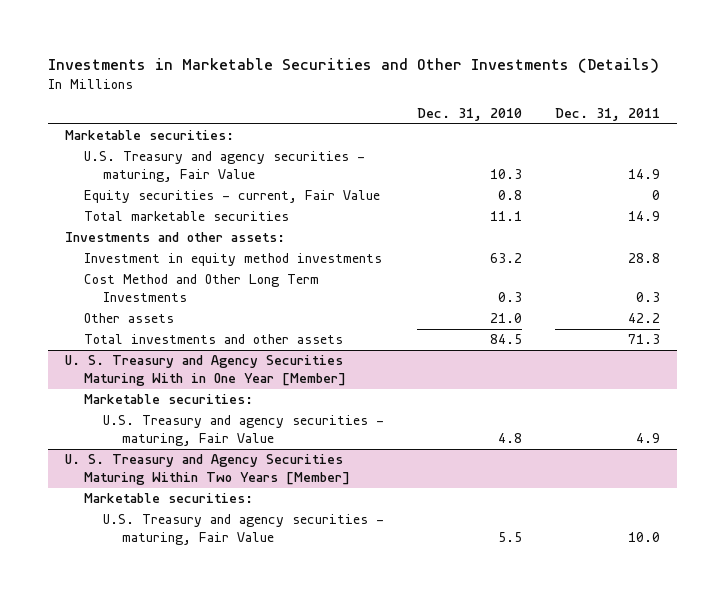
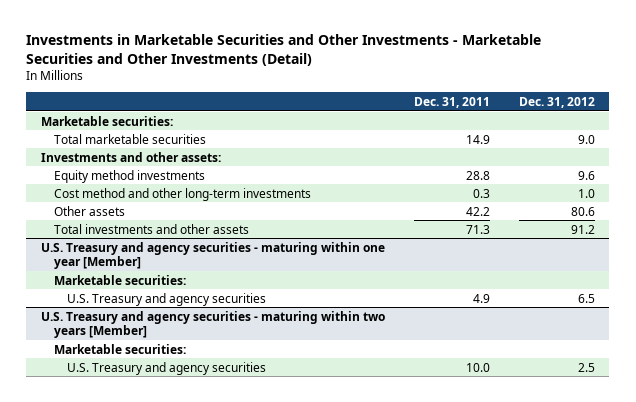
[48,57,660,73] Investments in Marketable Securities and Other Investments (Details) -> [26,34,542,67] Investments in Marketable Securities and Other Investments - Marketable Securities and Other Investments (Detail)
[417,107,523,121] Dec. 31, 2010 -> none
none -> [518,96,595,108] Dec. 31, 2012
[83,151,365,182] U.S. Treasury and agency securities - maturing, Fair Value -> none
[83,190,380,204] Equity securities - current, Fair Value -> none
[83,253,382,267] Investment in equity method investments -> [53,169,205,183] Equity method investments
[83,274,319,302] Cost Method and Other Long Term Investments -> [53,187,311,201] Cost method and other long-term investments
[64,355,346,386] U. S. Treasury and Agency Securities Maturing With in One Year [Member] -> [40,241,385,269] U.S. Treasury and agency securities - maturing within one year [Member]
[103,415,385,446] U.S. Treasury and agency securities - maturing, Fair Value -> [66,292,266,306] U.S. Treasury and agency securities
[64,454,350,485] U. S. Treasury and Agency Securities Maturing Within Two Years [Member] -> [40,310,385,338] U.S. Treasury and agency securities - maturing within two years [Member]
[103,514,385,545] U.S. Treasury and agency securities - maturing, Fair Value -> [66,361,266,375] U.S. Treasury and agency securities

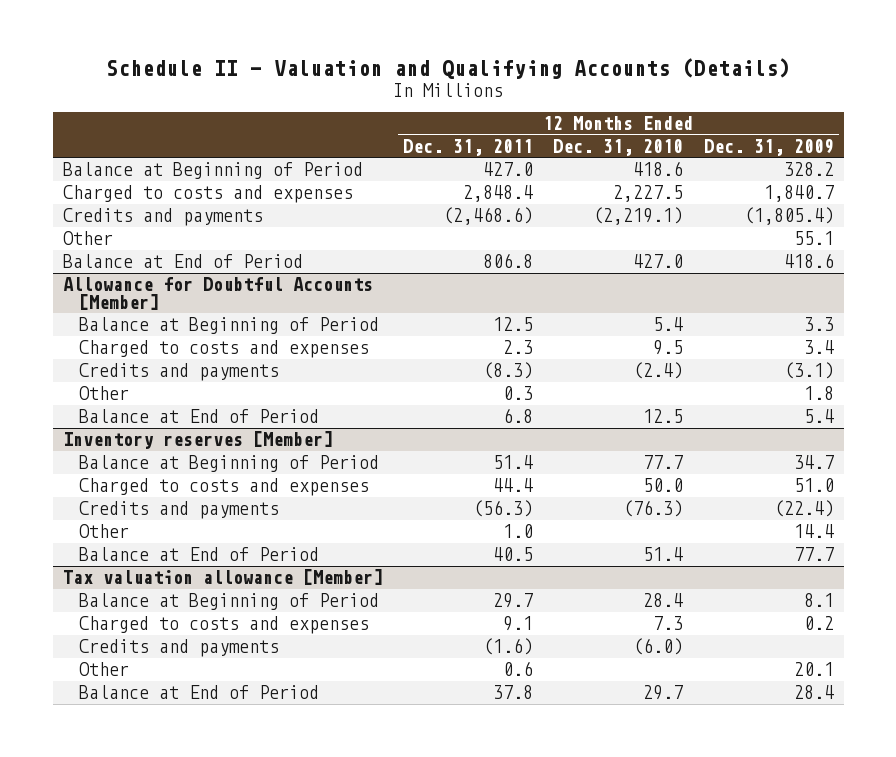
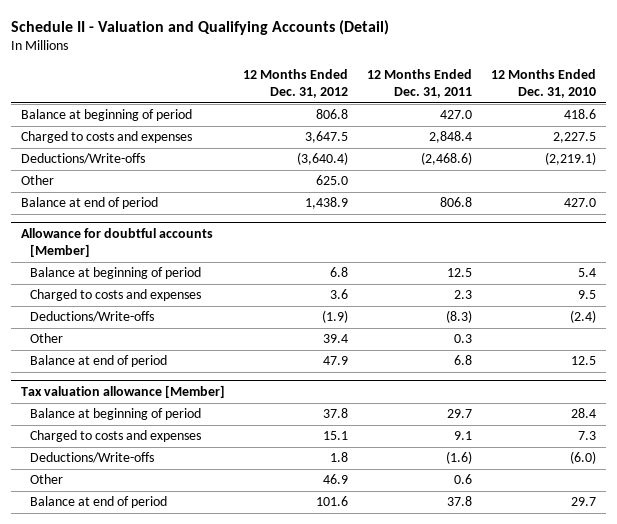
[106,58,791,80] Schedule II - Valuation and Qualifying Accounts (Details) -> [11,19,390,35] Schedule II - Valuation and Qualifying Accounts (Detail)
[703,138,834,156] Dec. 31, 2009 -> none
none -> [243,68,349,99] 12 Months Ended Dec. 31, 2012
[62,162,363,180] Balance at Beginning of Period -> [20,109,192,122] Balance at beginning of period
[62,208,263,227] Credits and payments -> [20,153,145,165] Deductions/Write-offs
[62,254,303,269] Balance at End of Period -> [20,197,158,210] Balance at end of period
[62,277,373,310] Allowance for Doubtful Accounts [Member] -> [20,228,213,258] Allowance for doubtful accounts [Member]
[79,317,380,335] Balance at Beginning of Period -> [30,267,202,280] Balance at beginning of period
[79,363,280,382] Credits and payments -> [30,311,155,323] Deductions/Write-offs
[62,431,333,450] Inventory reserves [Member] -> none
[79,455,380,473] Balance at Beginning of Period -> none
[79,478,370,497] Charged to costs and expenses -> none
[79,501,280,520] Credits and payments -> none
[79,524,130,539] Other -> none
[79,547,320,562] Balance at End of Period -> none
[79,409,320,424] Balance at End of Period -> [30,355,168,368] Balance at end of period
[79,593,380,611] Balance at Beginning of Period -> [30,408,202,421] Balance at beginning of period
[79,639,280,658] Credits and payments -> [30,452,155,464] Deductions/Write-offs
[79,685,320,700] Balance at End of Period -> [30,496,168,509] Balance at end of period

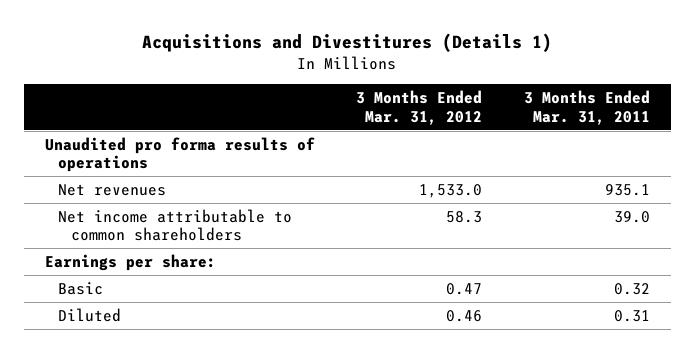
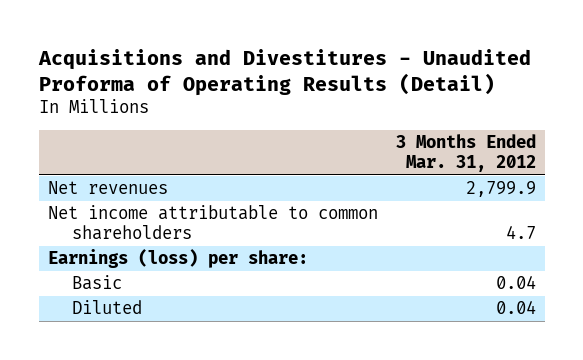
[142,33,553,53] Acquisitions and Divestitures (Details 1) -> [37,48,531,96] Acquisitions and Divestitures - Unaudited Proforma of Operating Results (Detail)
[523,90,650,125] 3 Months Ended Mar. 31, 2011 -> none
[44,137,315,173] Unaudited pro forma results of operations -> none
[419,184,483,199] 1,533.0 -> [465,181,536,198] 2,799.9
[446,211,483,224] 58.3 -> [505,225,536,240] 4.7
[44,254,216,272] Earnings per share: -> [47,249,308,269] Earnings (loss) per share:
[446,283,483,296] 0.47 -> [495,275,536,290] 0.04
[446,310,483,323] 0.46 -> [495,300,536,315] 0.04

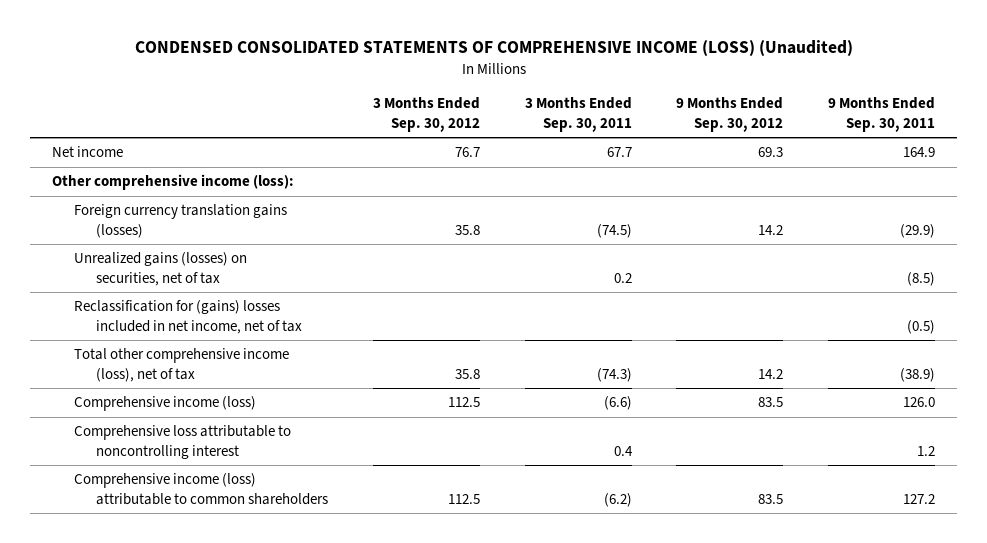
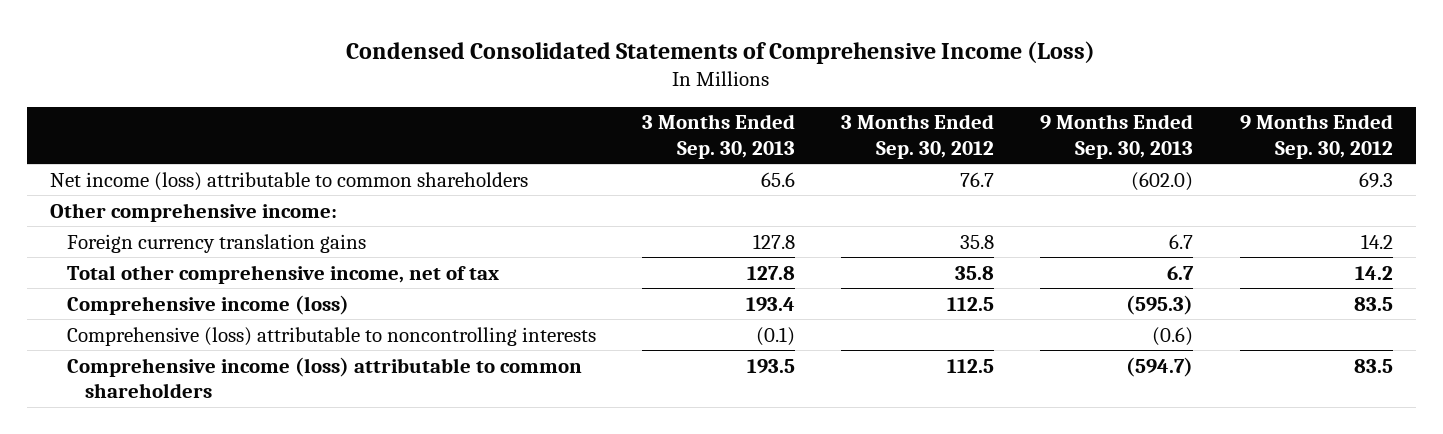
[134,40,853,57] CONDENSED CONSOLIDATED STATEMENTS OF COMPREHENSIVE INCOME (LOSS) (Unaudited) -> [346,40,1096,64] Condensed Consolidated Statements of Comprehensive Income (Loss)
[524,97,632,132] 3 Months Ended Sep. 30, 2011 -> none
[827,97,935,132] 9 Months Ended Sep. 30, 2011 -> none
none -> [642,114,796,159] 3 Months Ended Sep. 30, 2013
none -> [1040,114,1194,159] 9 Months Ended Sep. 30, 2013
[74,252,248,286] Unrealized gains (losses) on securities, net of tax -> none
[74,300,303,334] Reclassification for (gains) losses included in net income, net of tax -> none
[52,146,124,158] Net income -> [49,171,528,191] Net income (loss) attributable to common shareholders
[52,174,295,191] Other comprehensive income (loss): -> [49,202,337,222] Other comprehensive income:
[74,204,288,238] Foreign currency translation gains (losses) -> [67,233,367,253] Foreign currency translation gains
[74,348,290,382] Total other comprehensive income (loss), net of tax -> [67,264,500,284] Total other comprehensive income, net of tax
[74,425,292,459] Comprehensive loss attributable to noncontrolling interest -> [67,326,597,346] Comprehensive (loss) attributable to noncontrolling interests

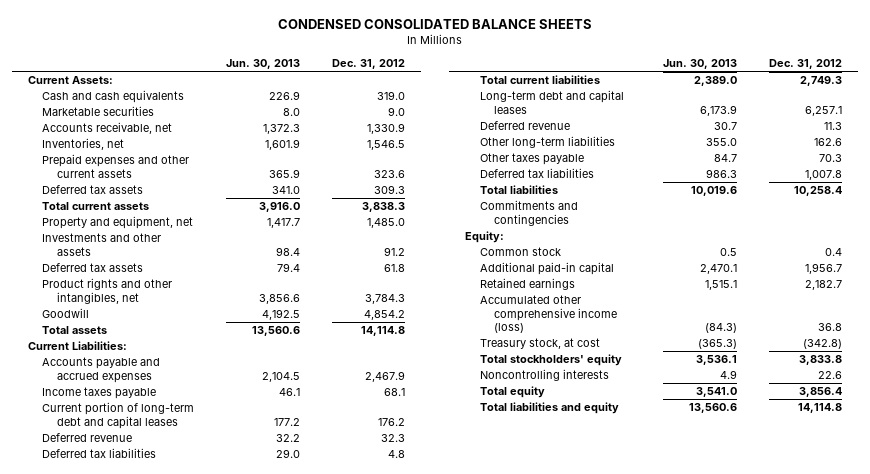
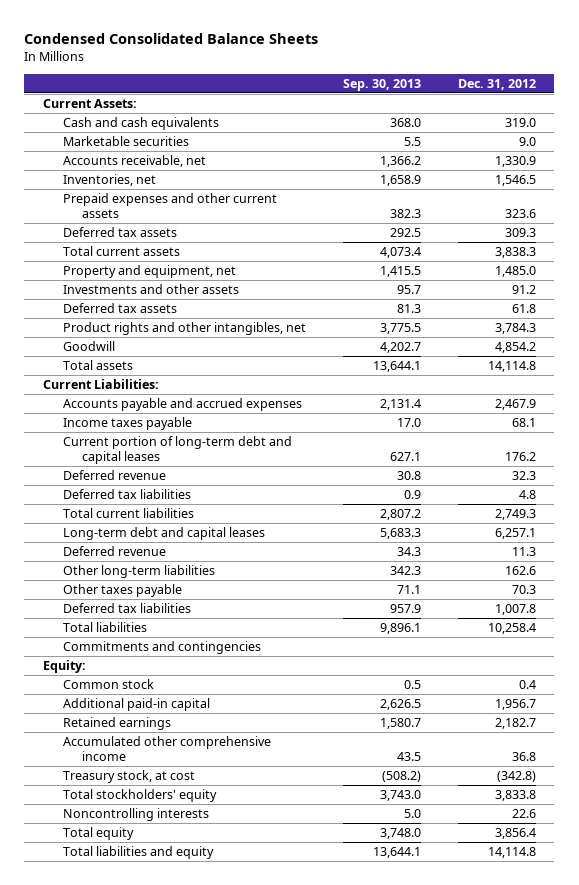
[277,18,592,29] CONDENSED CONSOLIDATED BALANCE SHEETS -> [24,33,319,45] Condensed Consolidated Balance Sheets
[226,59,301,70] Jun. 30, 2013 -> none
none -> [342,78,421,91] Sep. 30, 2013
[479,295,618,333] Accumulated other comprehensive income (loss) -> [62,735,271,762] Accumulated other comprehensive income

